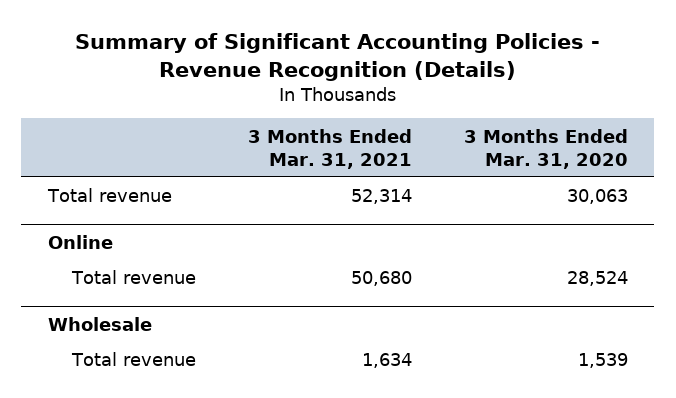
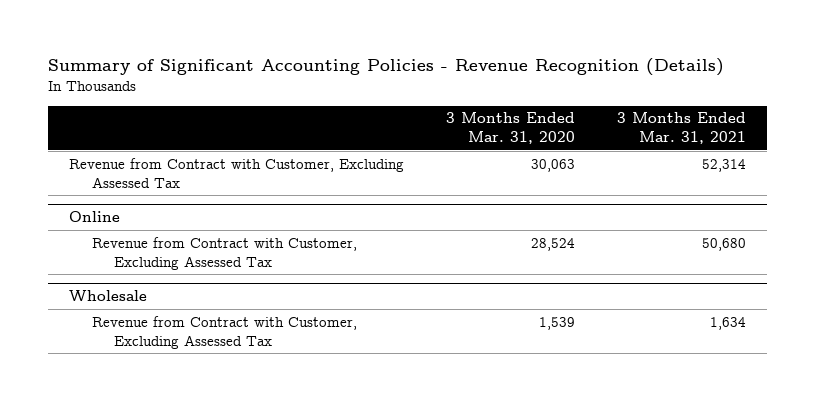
[46,188,172,203] Total revenue -> [69,157,405,188] Revenue from Contract with Customer, Excluding Assessed Tax
[71,270,197,285] Total revenue -> [91,236,357,270] Revenue from Contract with Customer, Excluding Assessed Tax
[71,352,197,367] Total revenue -> [91,315,357,349] Revenue from Contract with Customer, Excluding Assessed Tax

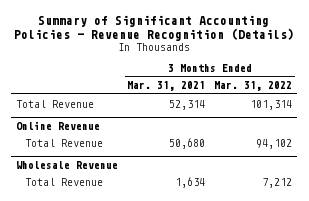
[446,112,576,145] 3 Months Ended Mar. 31, 2020 -> none
none -> [214,81,293,92] Mar. 31, 2022
[69,157,405,188] Revenue from Contract with Customer, Excluding Assessed Tax -> [16,99,95,108] Total Revenue
[69,211,121,223] Online -> [16,120,101,130] Online Revenue
[91,236,357,270] Revenue from Contract with Customer, Excluding Assessed Tax -> [24,138,103,147] Total Revenue
[69,290,148,303] Wholesale -> [16,160,119,169] Wholesale Revenue
[91,315,357,349] Revenue from Contract with Customer, Excluding Assessed Tax -> [24,177,103,186] Total Revenue

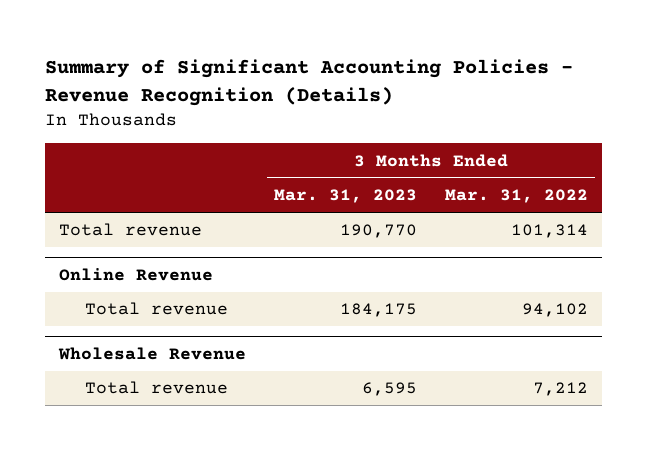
[127,81,206,92] Mar. 31, 2021 -> none
none -> [274,189,418,204] Mar. 31, 2023
[16,99,95,108] Total Revenue -> [59,223,203,237] Total revenue
[24,138,103,147] Total Revenue -> [84,302,228,316] Total revenue
[24,177,103,186] Total Revenue -> [84,381,228,395] Total revenue

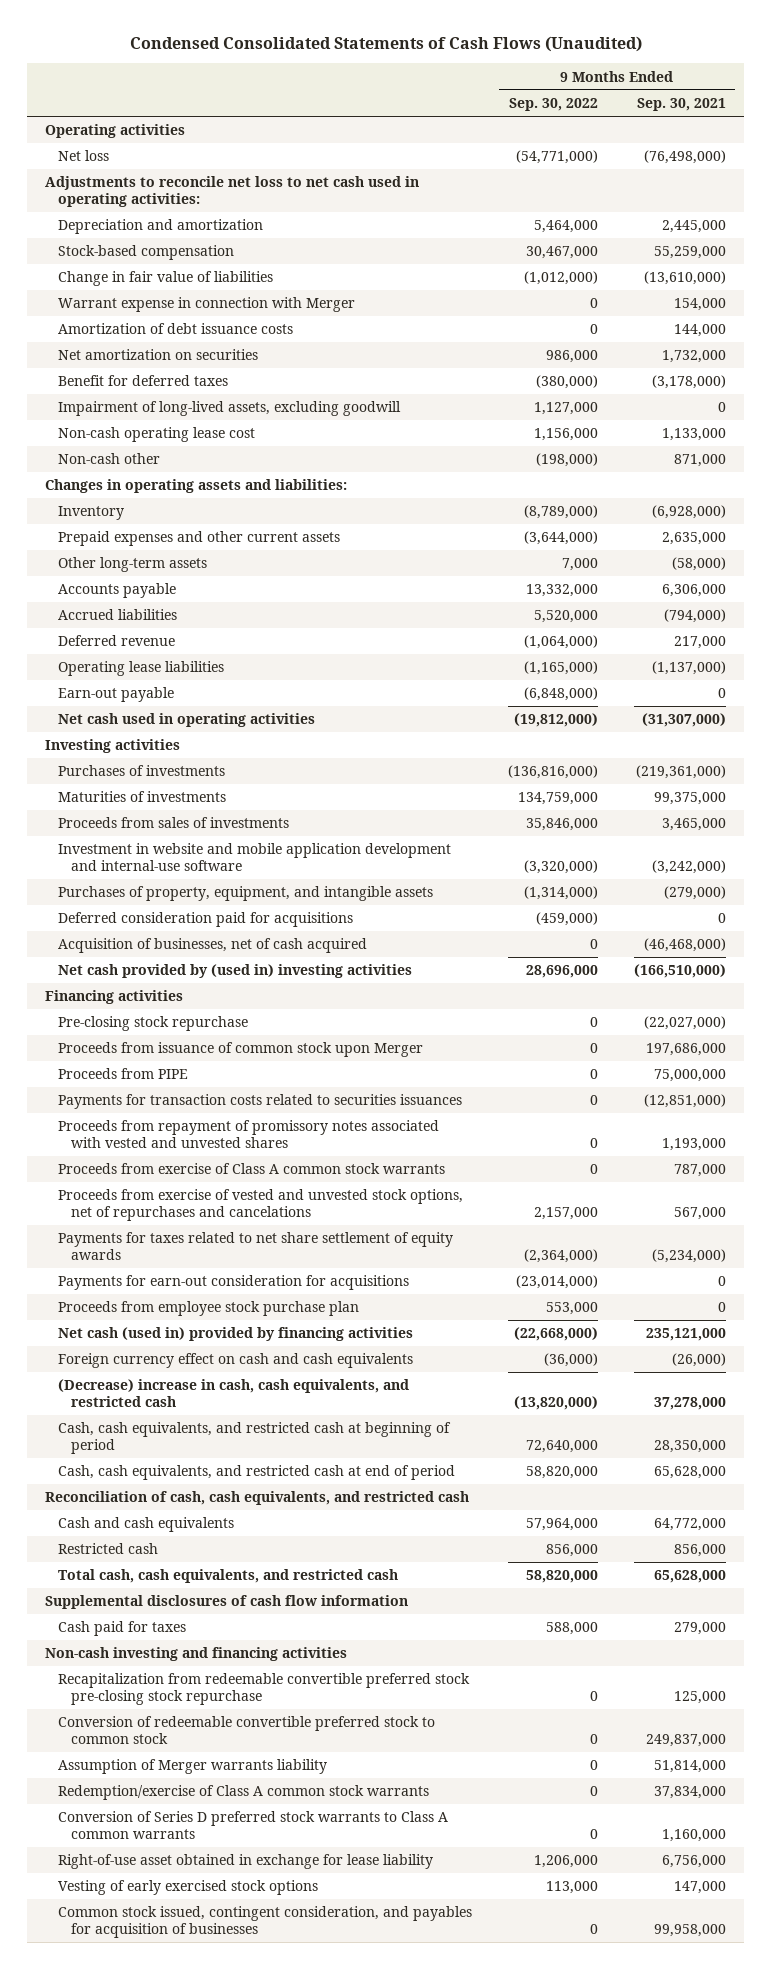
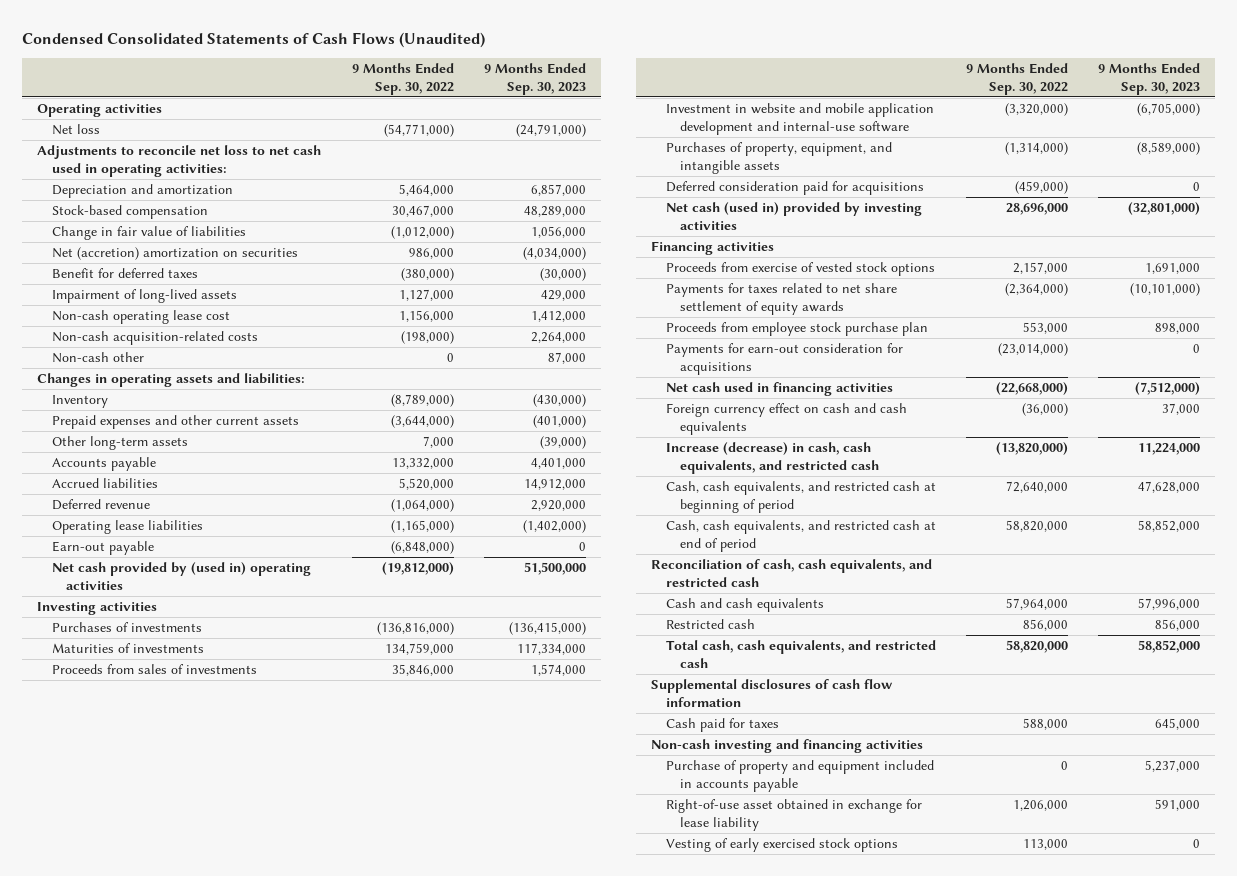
[637,97,727,111] Sep. 30, 2021 -> none
none -> [484,63,587,95] 9 Months Ended Sep. 30, 2023
[58,297,356,313] Warrant expense in connection with Merger -> none
[58,323,294,335] Amortization of debt issuance costs -> none
[58,349,259,361] Net amortization on securities -> [51,247,298,261] Net (accretion) amortization on securities
[58,401,402,417] Impairment of long-lived assets, excluding goodwill -> [51,289,237,304] Impairment of long-lived assets
none -> [51,331,258,346] Non-cash acquisition-related costs
[536,453,599,468] (198,000) -> [446,353,454,363] 0
[58,713,316,728] Net cash used in operating activities -> [51,562,311,590] Net cash provided by (used in) operating activities
[58,938,368,954] Acquisition of businesses, net of cash acquired -> none
[58,964,413,979] Net cash provided by (used in) investing activities -> [665,202,922,230] Net cash (used in) provided by investing activities
[58,1016,249,1032] Pre-closing stock repurchase -> none
[58,1042,424,1058] Proceeds from issuance of common stock upon Merger -> none
[58,1068,189,1080] Proceeds from PIPE -> none
[58,1094,463,1110] Payments for transaction costs related to securities issuances -> none
[58,1120,440,1148] Proceeds from repayment of promissory notes associated with vested and unvested shares -> none
[58,1163,446,1175] Proceeds from exercise of Class A common stock warrants -> none
[58,1189,464,1221] Proceeds from exercise of vested and unvested stock options, net of repurchases and cancelations -> [665,262,935,277] Proceeds from exercise of vested stock options
[58,1275,410,1291] Payments for earn-out consideration for acquisitions -> [665,343,903,375] Payments for earn-out consideration for acquisitions
[58,1327,414,1342] Net cash (used in) provided by financing activities -> [665,382,893,397] Net cash used in financing activities
[58,1379,410,1407] (Decrease) increase in cash, cash equivalents, and restricted cash -> [665,442,880,474] Increase (decrease) in cash, cash equivalents, and restricted cash
[58,1673,471,1705] Recapitalization from redeemable convertible preferred stock pre-closing stock repurchase -> none
[58,1716,436,1744] Conversion of redeemable convertible preferred stock to common stock -> none
[58,1759,328,1775] Assumption of Merger warrants liability -> none
[58,1785,430,1801] Redemption/exercise of Class A common stock warrants -> none
[58,1811,449,1839] Conversion of Series D preferred stock warrants to Class A common warrants -> none
none -> [665,760,934,792] Purchase of property and equipment included in accounts payable
[58,1906,473,1938] Common stock issued, contingent consideration, and payables for acquisition of businesses -> none

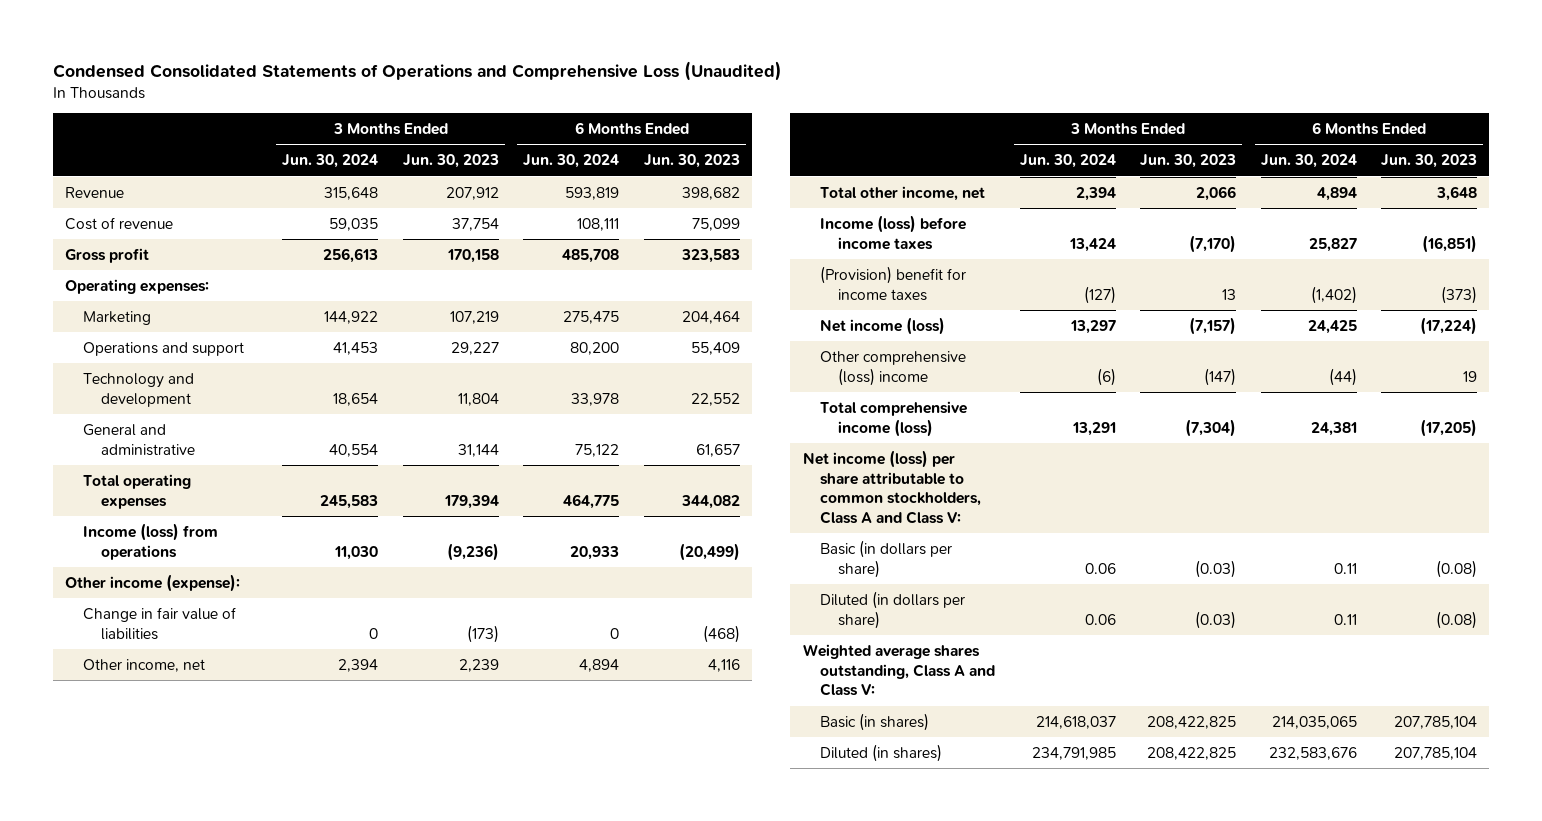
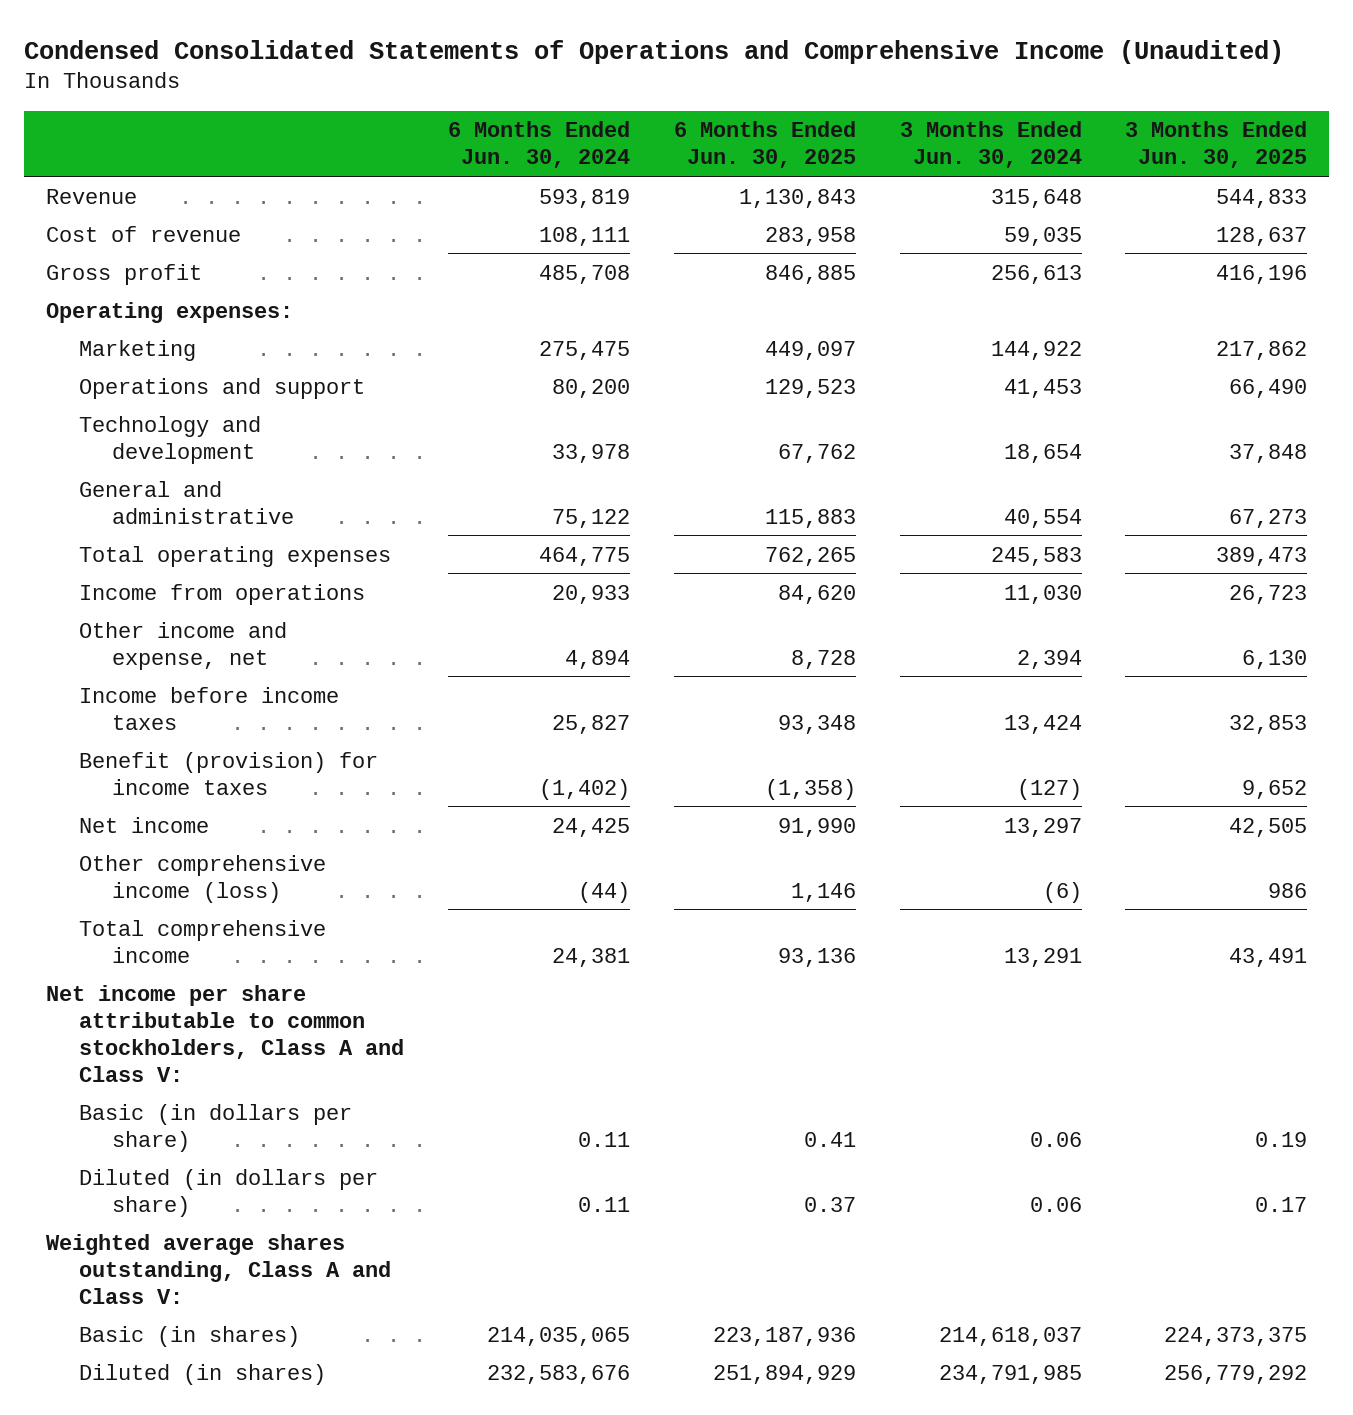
[53,60,783,81] Condensed Consolidated Statements of Operations and Comprehensive Loss (Unaudited) -> [24,39,1285,64] Condensed Consolidated Statements of Operations and Comprehensive Income (Unaudited)
[402,154,499,169] Jun. 30, 2023 -> none
[643,154,740,169] Jun. 30, 2023 -> none
none -> [673,121,856,169] 6 Months Ended Jun. 30, 2025
none -> [1125,121,1308,169] 3 Months Ended Jun. 30, 2025
[65,573,241,592] Other income (expense): -> none
[82,606,236,640] Change in fair value of liabilities -> none
[82,658,205,672] Other income, net -> none
[82,522,218,560] Income (loss) from operations -> [79,583,366,605] Income from operations
[820,185,986,201] Total other income, net -> [79,621,288,670] Other income and expense, net
[820,214,967,250] Income (loss) before income taxes -> [79,686,340,730] Income before income taxes
[820,265,967,301] (Provision) benefit for income taxes -> [79,751,379,795] Benefit (provision) for income taxes
[820,316,946,335] Net income (loss) -> [79,816,210,833] Net income
[820,350,967,386] Other comprehensive (loss) income -> [79,854,327,903] Other comprehensive income (loss)
[820,400,968,437] Total comprehensive income (loss) -> [79,919,327,963] Total comprehensive income
[802,449,982,525] Net income (loss) per share attributable to common stockholders, Class A and Class V: -> [45,984,405,1082] Net income per share attributable to common stockholders, Class A and Class V:

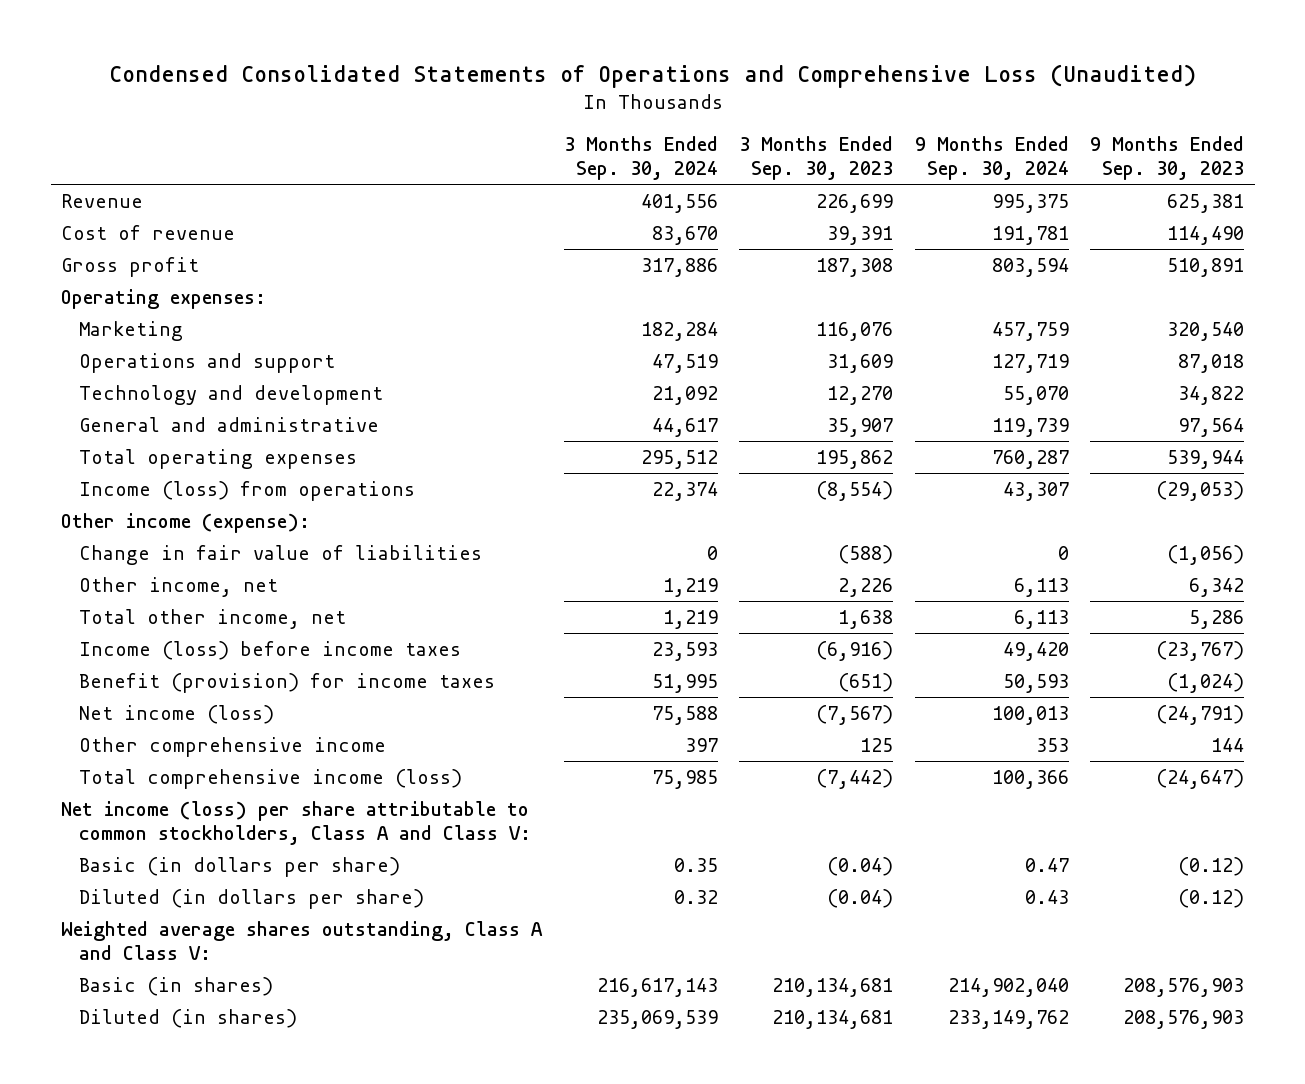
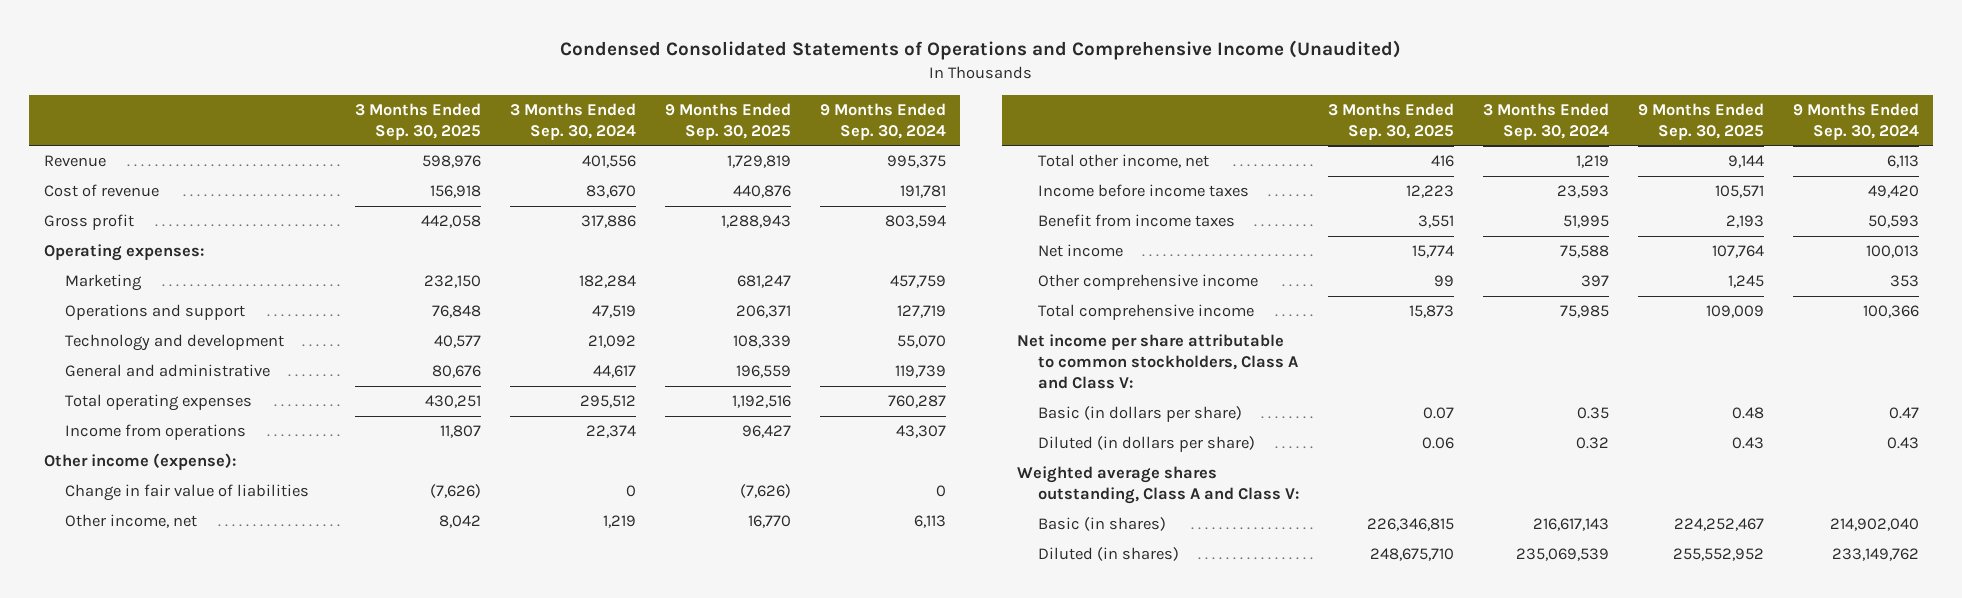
[108,63,1196,88] Condensed Consolidated Statements of Operations and Comprehensive Loss (Unaudited) -> [560,40,1402,61] Condensed Consolidated Statements of Operations and Comprehensive Income (Unaudited)
[739,136,894,180] 3 Months Ended Sep. 30, 2023 -> none
[1089,136,1244,180] 9 Months Ended Sep. 30, 2023 -> none
none -> [354,102,481,140] 3 Months Ended Sep. 30, 2025
none -> [664,102,791,140] 9 Months Ended Sep. 30, 2025
[79,480,416,501] Income (loss) from operations -> [64,424,246,441] Income from operations
[79,640,462,660] Income (loss) before income taxes -> [1037,184,1249,198] Income before income taxes
[79,672,496,693] Benefit (provision) for income taxes -> [1037,214,1235,228] Benefit from income taxes
[79,704,275,724] Net income (loss) -> [1037,244,1123,258] Net income
[79,768,463,789] Total comprehensive income (loss) -> [1037,304,1254,321] Total comprehensive income
[61,800,532,845] Net income (loss) per share attributable to common stockholders, Class A and Class V: -> [1016,334,1298,390] Net income per share attributable to common stockholders, Class A and Class V:

